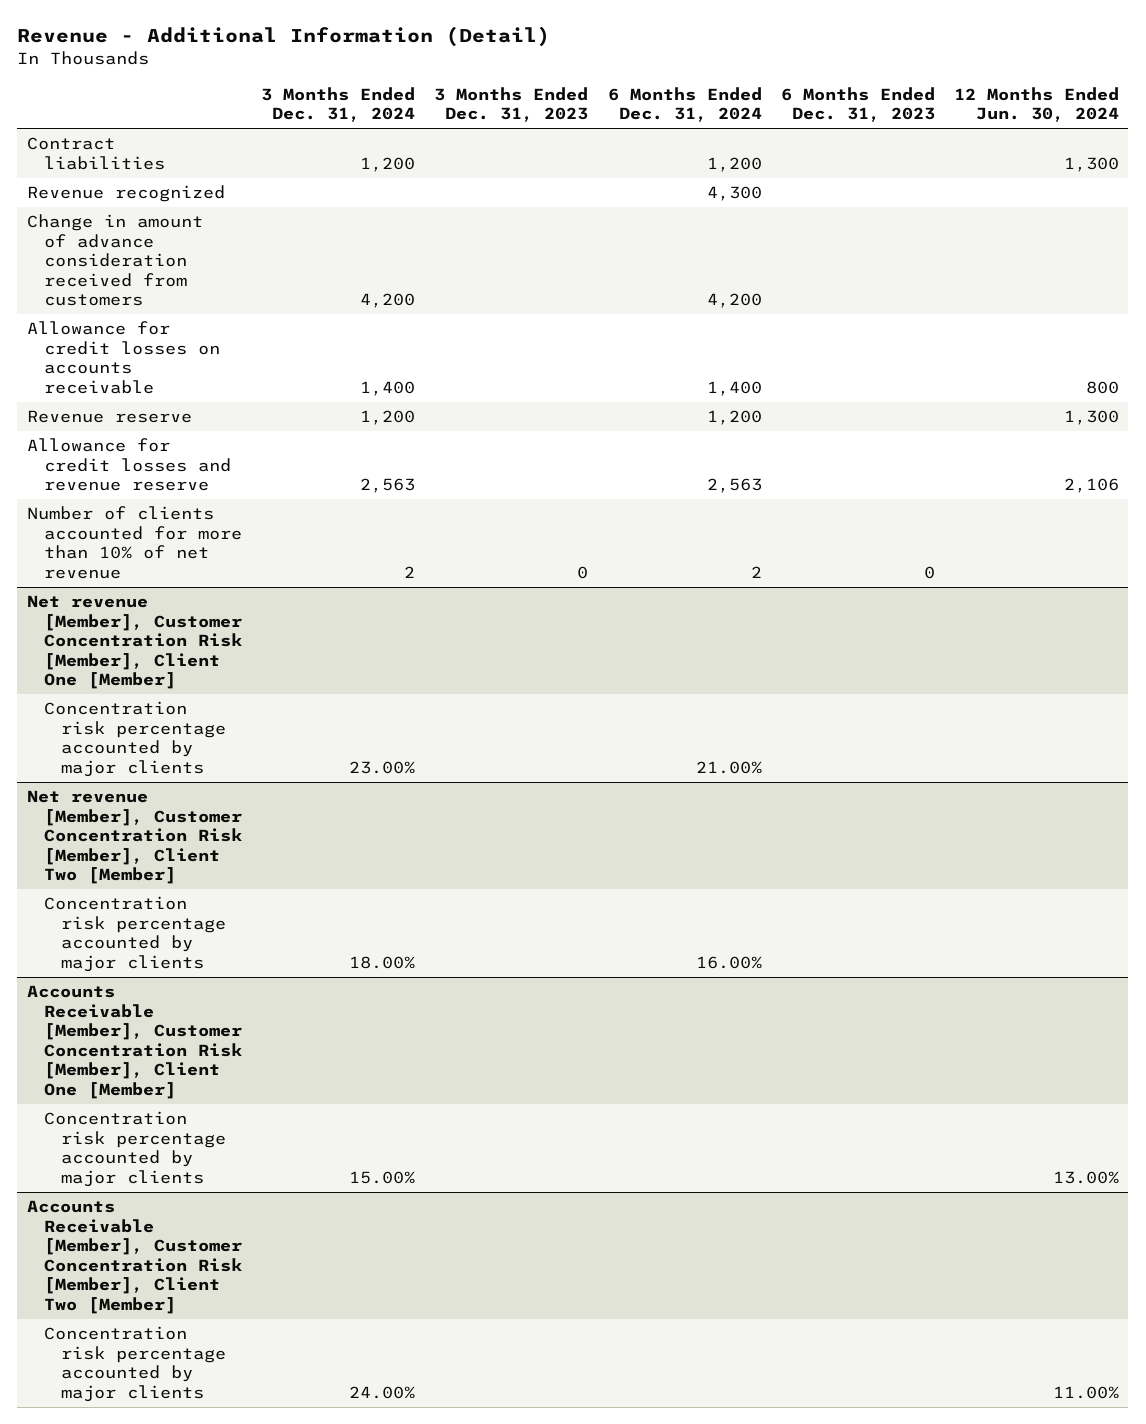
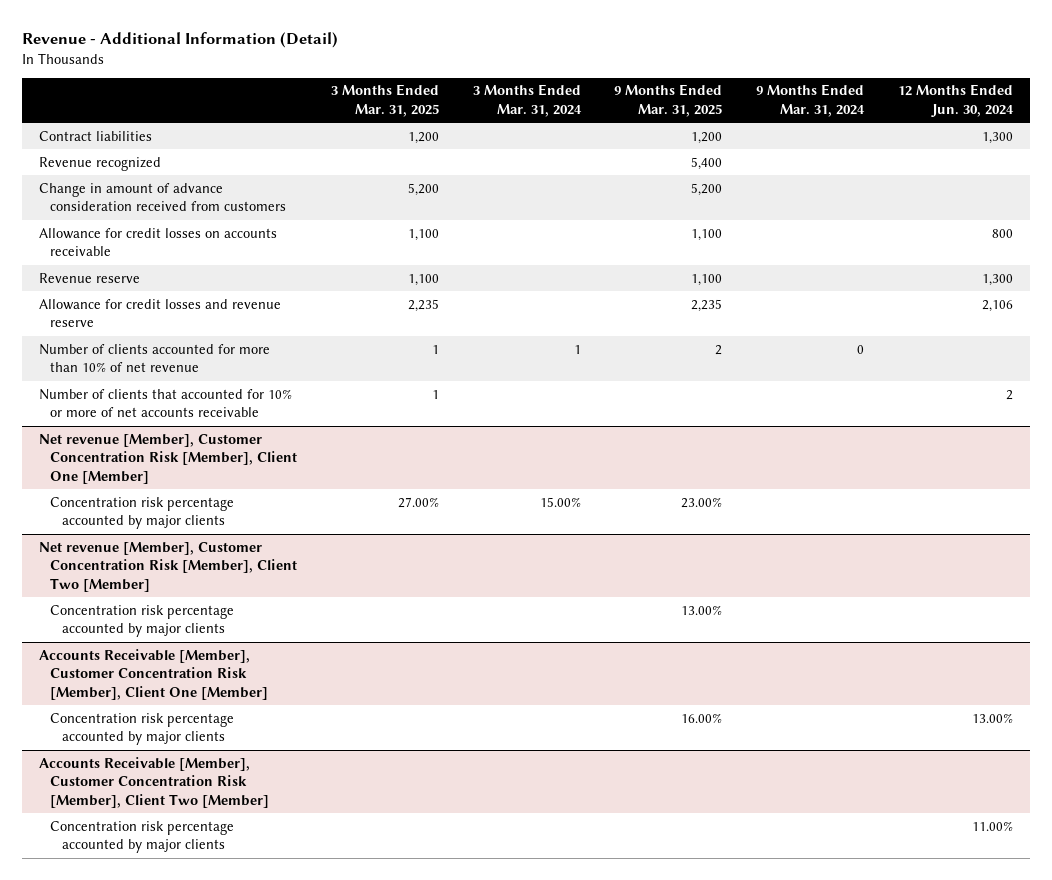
[261,86,416,123] 3 Months Ended Dec. 31, 2024 -> none
[434,86,589,123] 3 Months Ended Dec. 31, 2023 -> none
[607,86,762,123] 6 Months Ended Dec. 31, 2024 -> none
[780,86,935,123] 6 Months Ended Dec. 31, 2023 -> none
none -> [331,84,440,118] 3 Months Ended Mar. 31, 2025
none -> [472,84,582,118] 3 Months Ended Mar. 31, 2024
none -> [614,84,723,118] 9 Months Ended Mar. 31, 2025
none -> [756,84,866,118] 9 Months Ended Mar. 31, 2024
none -> [38,388,292,418] Number of clients that accounted for 10% or more of net accounts receivable

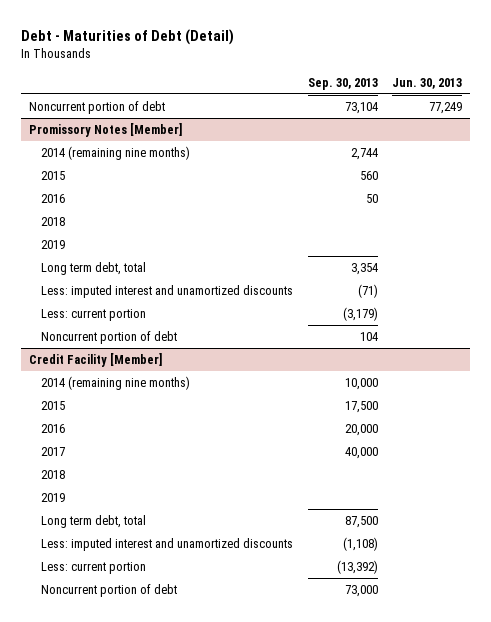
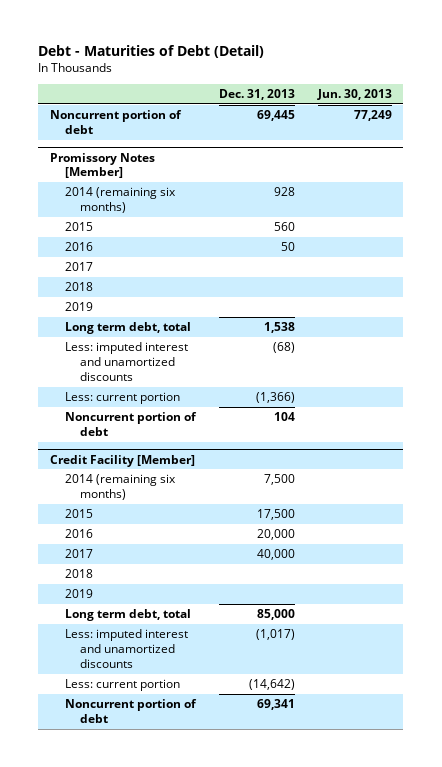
[307,77,378,90] Sep. 30, 2013 -> none
none -> [218,89,295,101] Dec. 31, 2013
[40,146,190,161] 2014 (remaining nine months) -> [64,187,176,213] 2014 (remaining six months)
none -> [64,262,93,272] 2017
[40,376,190,391] 2014 (remaining nine months) -> [64,474,176,500] 2014 (remaining six months)

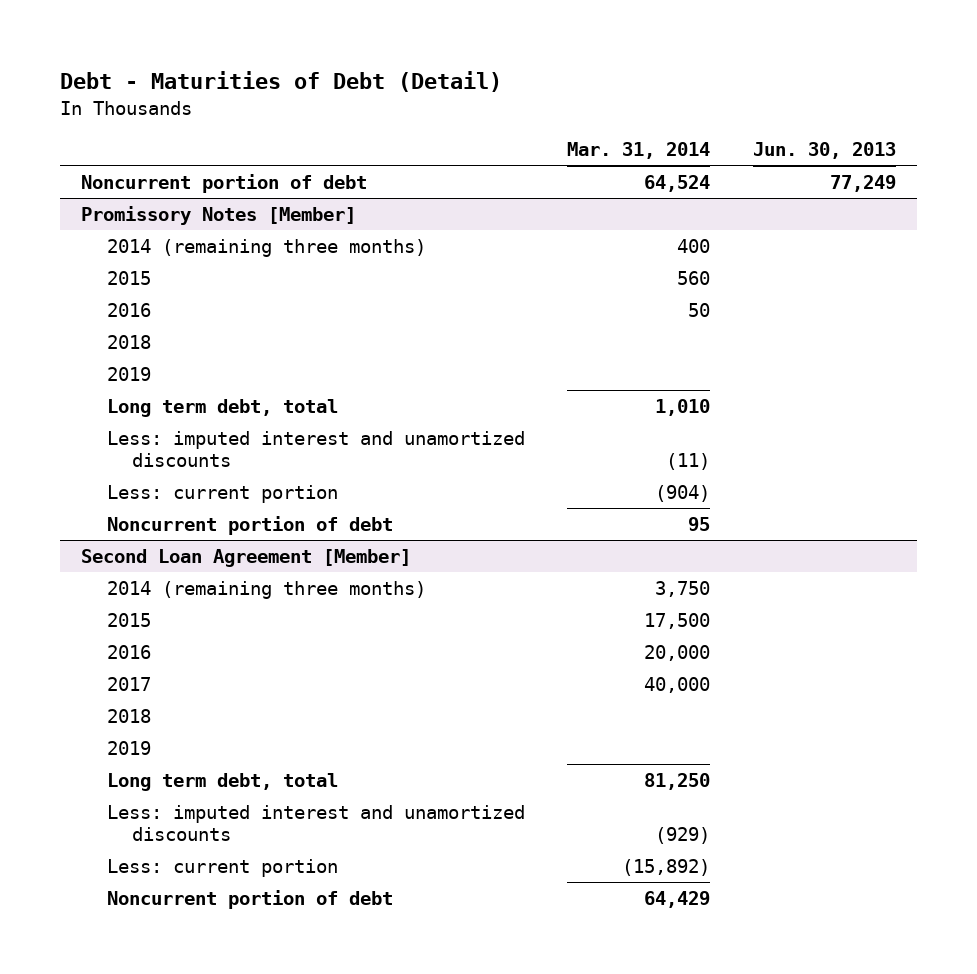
[218,89,295,101] Dec. 31, 2013 -> none
none -> [567,142,711,160] Mar. 31, 2014
[64,187,176,213] 2014 (remaining six months) -> [106,238,426,257] 2014 (remaining three months)
[64,262,93,272] 2017 -> none
[49,454,195,467] Credit Facility [Member] -> none
[64,474,176,500] 2014 (remaining six months) -> none
[64,509,93,519] 2015 -> none
[64,529,93,539] 2016 -> none
[64,549,93,559] 2017 -> none
[64,569,93,579] 2018 -> none
[64,589,93,599] 2019 -> none
[64,609,191,622] Long term debt, total -> none
[64,629,188,668] Less: imputed interest and unamortized discounts -> none
[64,679,180,692] Less: current portion -> none
[64,699,197,723] Noncurrent portion of debt -> none
none -> [81,548,412,567] Second Loan Agreement [Member]
none -> [106,580,426,599] 2014 (remaining three months)
none -> [106,612,151,627] 2015
none -> [106,644,151,659] 2016
none -> [106,676,151,691] 2017
none -> [106,708,151,723] 2018
none -> [106,740,151,755] 2019
none -> [106,772,338,791] Long term debt, total
none -> [106,804,525,842] Less: imputed interest and unamortized discounts
none -> [106,858,338,877] Less: current portion
none -> [106,889,393,909] Noncurrent portion of debt

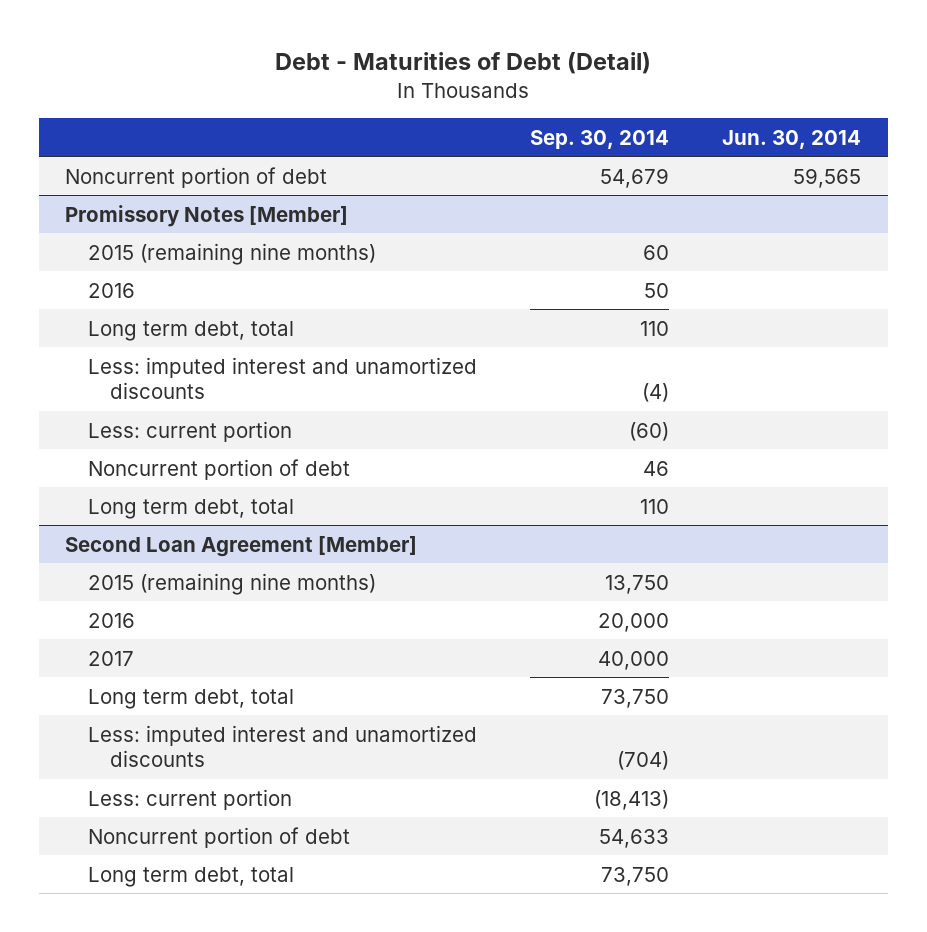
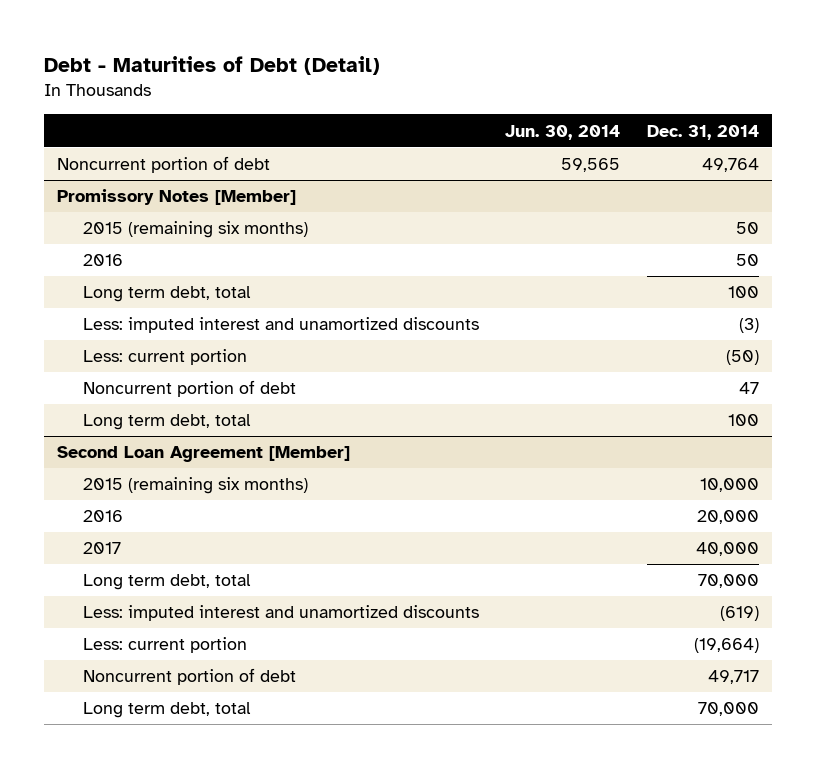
[529,129,669,149] Sep. 30, 2014 -> none
none -> [646,124,759,140] Dec. 31, 2014
[87,242,376,265] 2015 (remaining nine months) -> [83,221,309,239] 2015 (remaining six months)
[87,572,376,595] 2015 (remaining nine months) -> [83,477,309,495] 2015 (remaining six months)

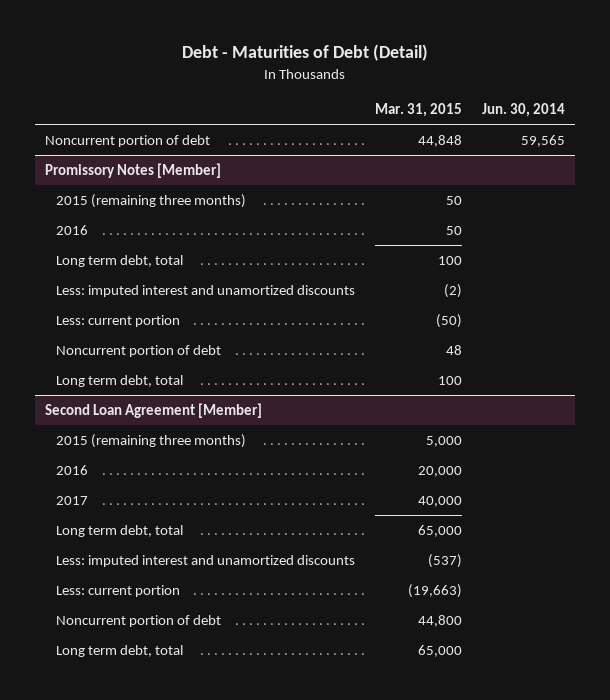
[646,124,759,140] Dec. 31, 2014 -> none
none -> [374,103,462,118] Mar. 31, 2015
[83,221,309,239] 2015 (remaining six months) -> [55,194,246,209] 2015 (remaining three months)
[83,477,309,495] 2015 (remaining six months) -> [55,434,246,449] 2015 (remaining three months)

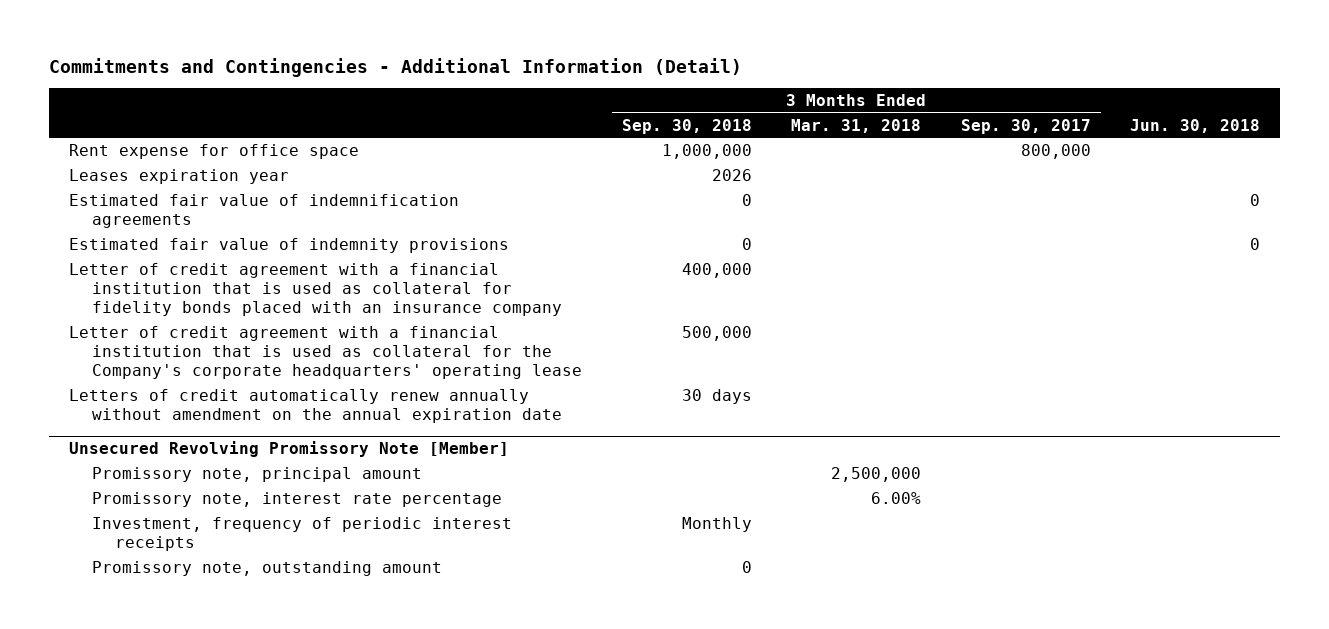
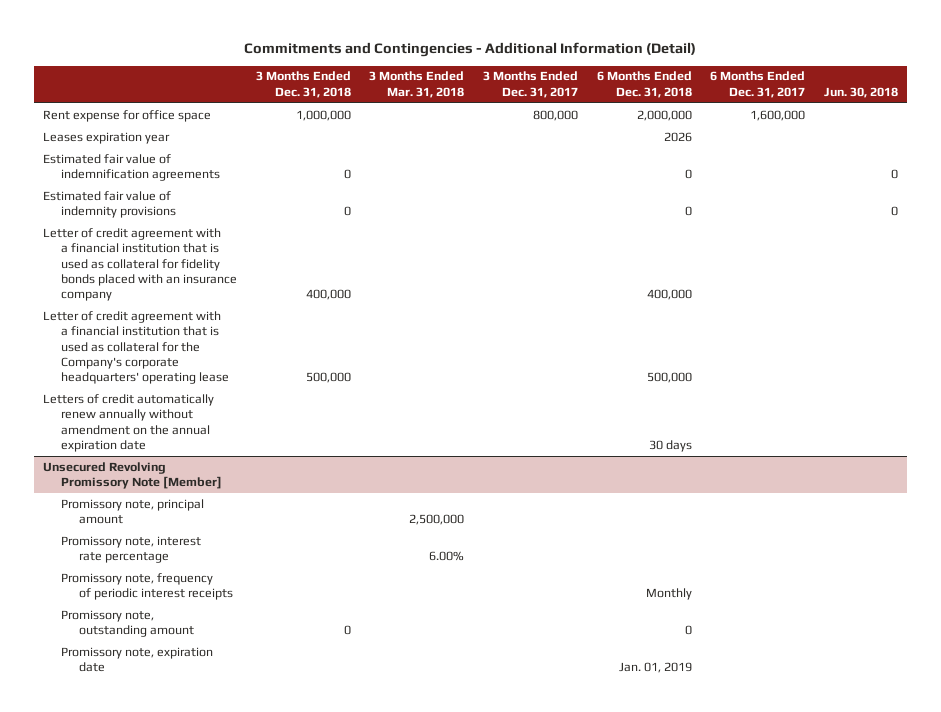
[621,118,752,134] Sep. 30, 2018 -> none
[960,118,1091,134] Sep. 30, 2017 -> none
none -> [255,71,351,98] 3 Months Ended Dec. 31, 2018
none -> [482,71,578,98] 3 Months Ended Dec. 31, 2017
none -> [596,71,692,98] 6 Months Ended Dec. 31, 2018
none -> [710,71,806,98] 6 Months Ended Dec. 31, 2017
[92,516,513,551] Investment, frequency of periodic interest receipts -> [61,572,233,601] Promissory note, frequency of periodic interest receipts
none -> [61,646,214,673] Promissory note, expiration date

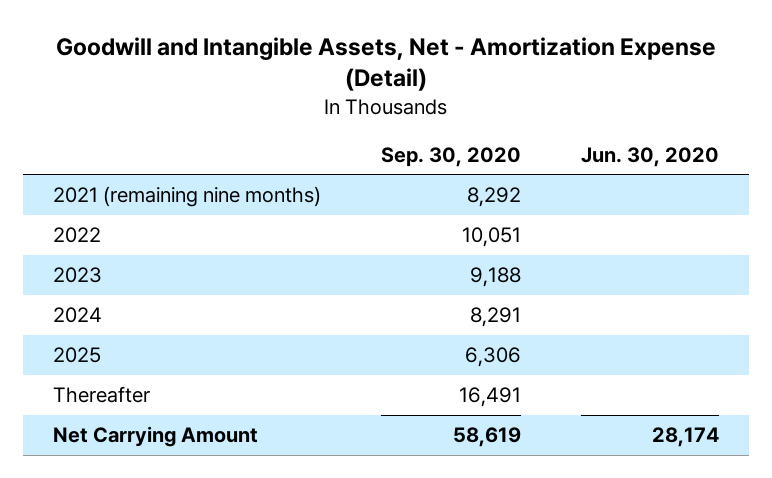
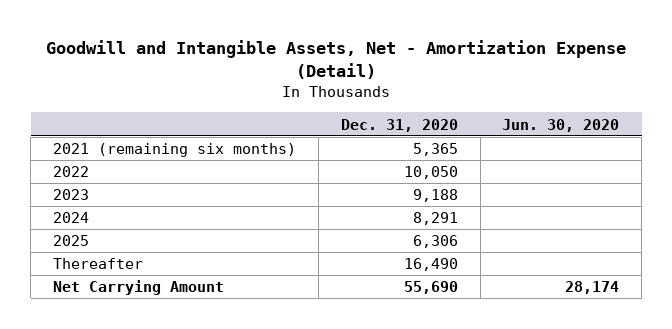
[381,146,522,167] Sep. 30, 2020 -> none
none -> [340,118,458,132] Dec. 31, 2020
[53,186,322,208] 2021 (remaining nine months) -> [53,143,297,158] 2021 (remaining six months)

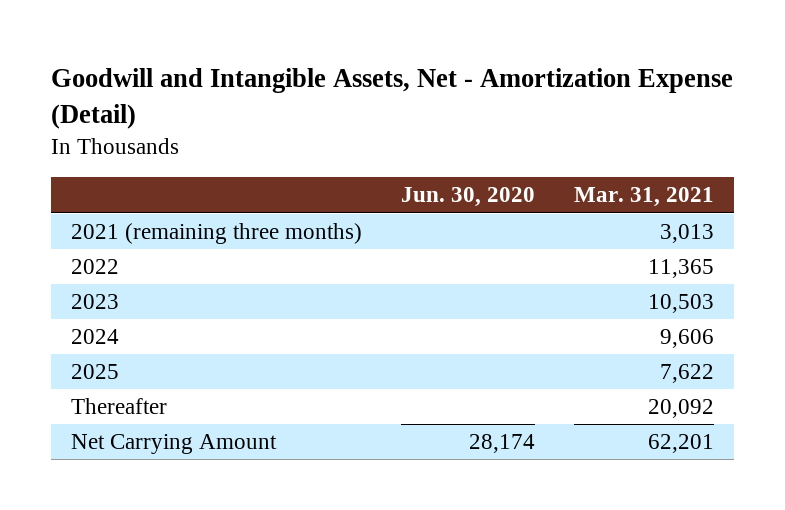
[340,118,458,132] Dec. 31, 2020 -> none
none -> [574,187,715,208] Mar. 31, 2021
[53,143,297,158] 2021 (remaining six months) -> [70,223,362,245] 2021 (remaining three months)

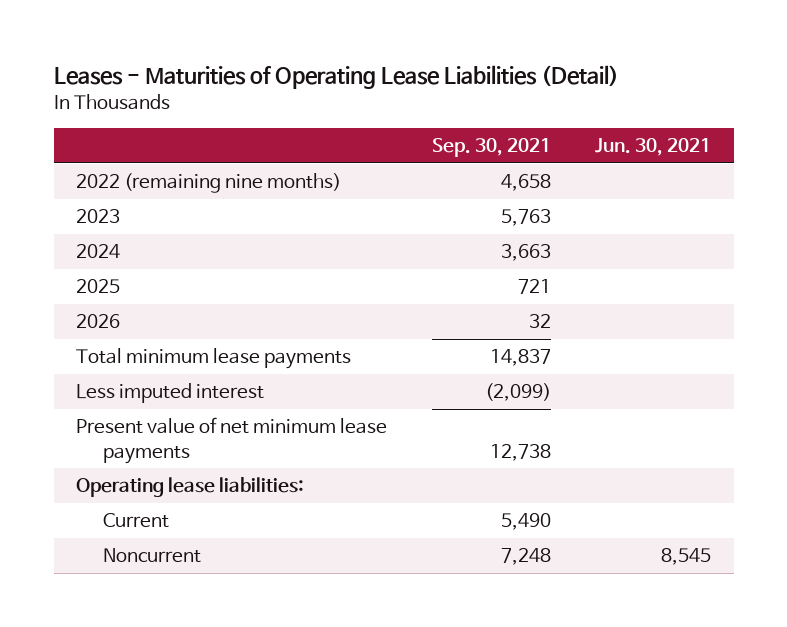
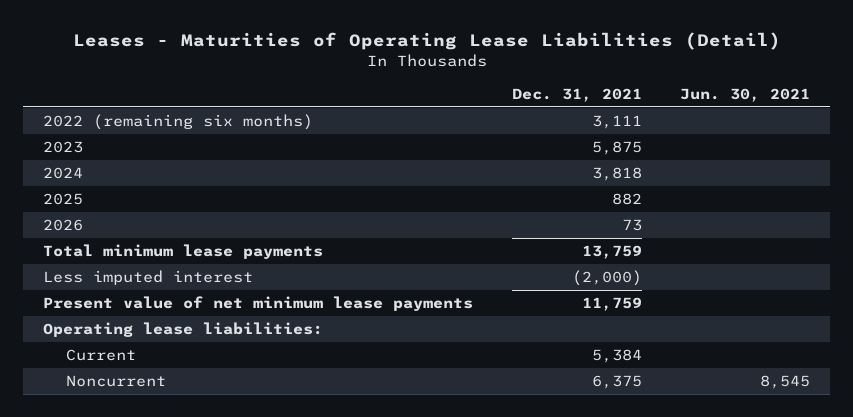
[431,137,551,157] Sep. 30, 2021 -> none
none -> [511,87,642,102] Dec. 31, 2021
[76,173,342,194] 2022 (remaining nine months) -> [42,114,313,131] 2022 (remaining six months)

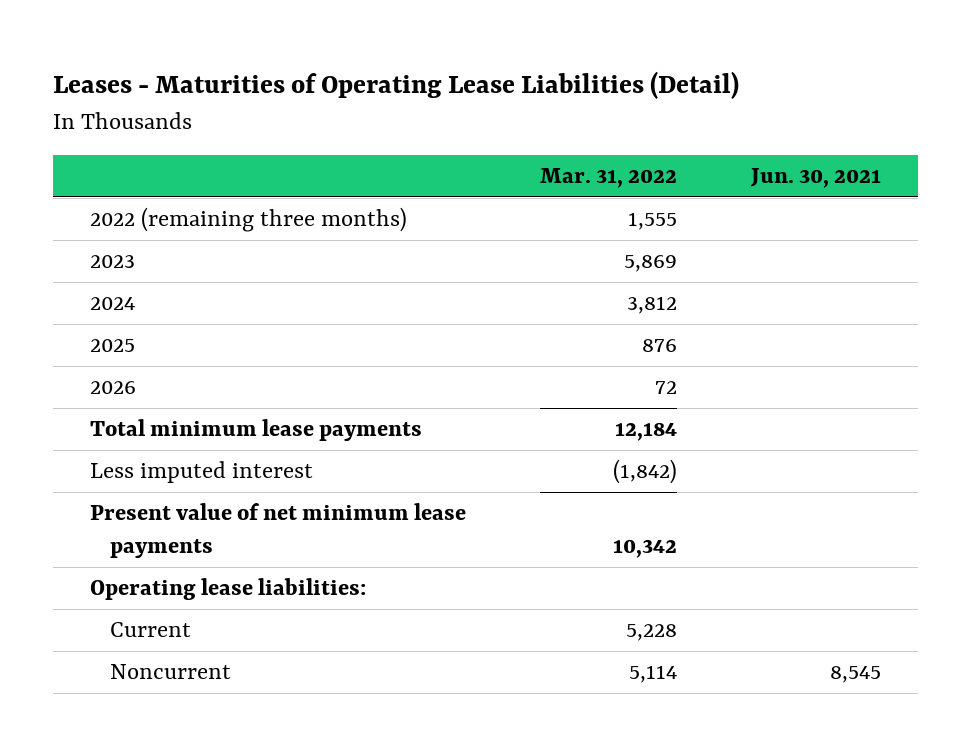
[511,87,642,102] Dec. 31, 2021 -> none
none -> [539,168,677,189] Mar. 31, 2022
[42,114,313,131] 2022 (remaining six months) -> [89,207,407,233] 2022 (remaining three months)

